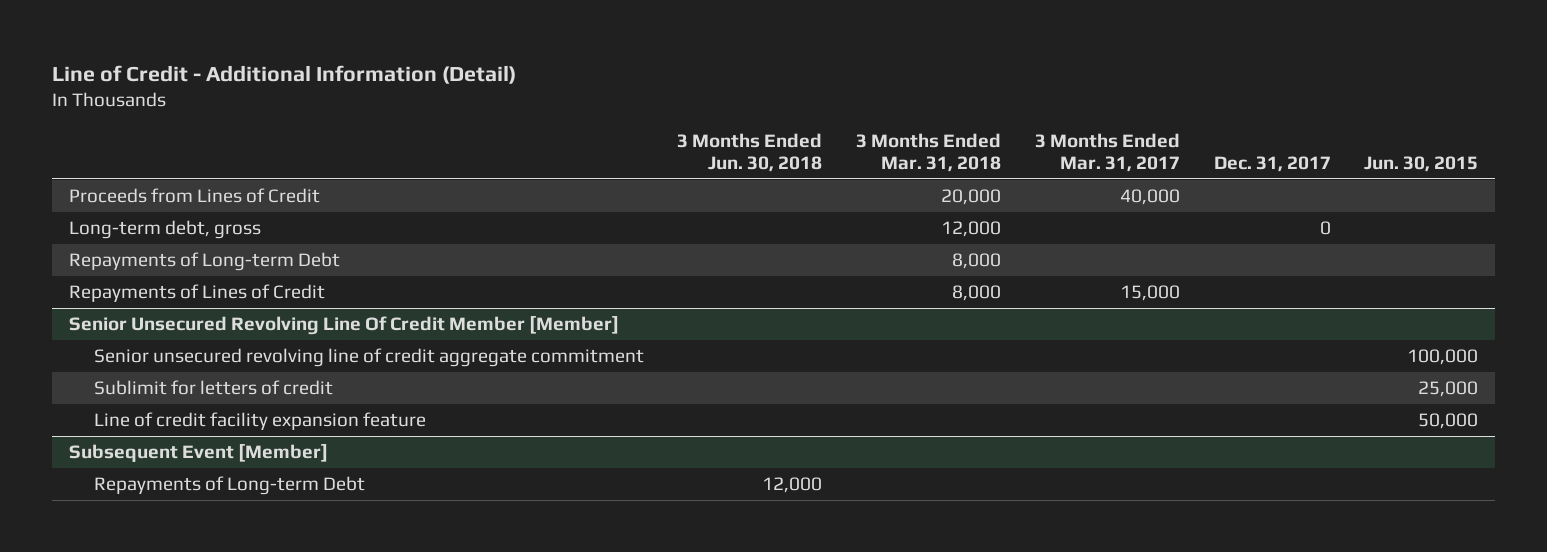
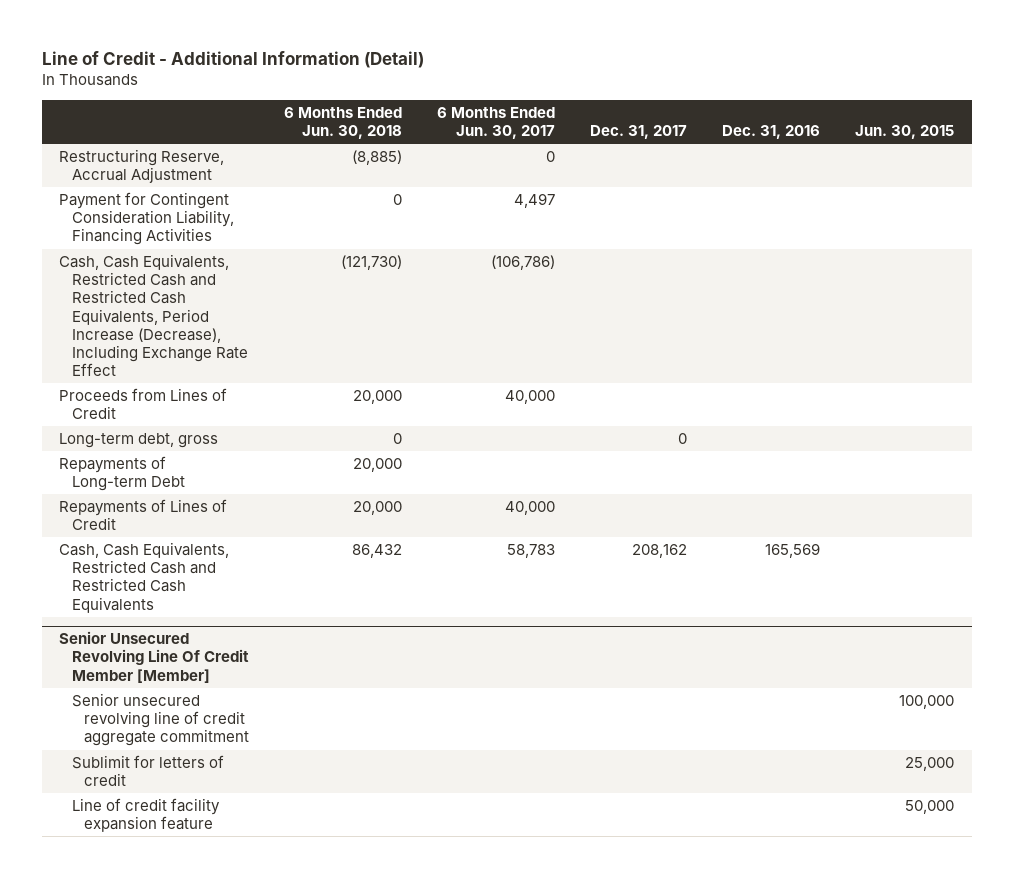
[677,133,823,172] 3 Months Ended Jun. 30, 2018 -> none
[856,133,1002,172] 3 Months Ended Mar. 31, 2018 -> none
[1034,133,1180,172] 3 Months Ended Mar. 31, 2017 -> none
none -> [284,106,403,140] 6 Months Ended Jun. 30, 2018
none -> [437,106,556,140] 6 Months Ended Jun. 30, 2017
none -> [722,125,821,140] Dec. 31, 2016
none -> [59,149,225,184] Restructuring Reserve, Accrual Adjustment
none -> [59,192,234,246] Payment for Contingent Consideration Liability, Financing Activities
none -> [59,254,248,377] Cash, Cash Equivalents, Restricted Cash and Restricted Cash Equivalents, Period Increase (Decrease), Including Exchange Rate Effect
none -> [59,542,230,613] Cash, Cash Equivalents, Restricted Cash and Restricted Cash Equivalents
[68,443,328,462] Subsequent Event [Member] -> none
[93,475,365,495] Repayments of Long-term Debt -> none

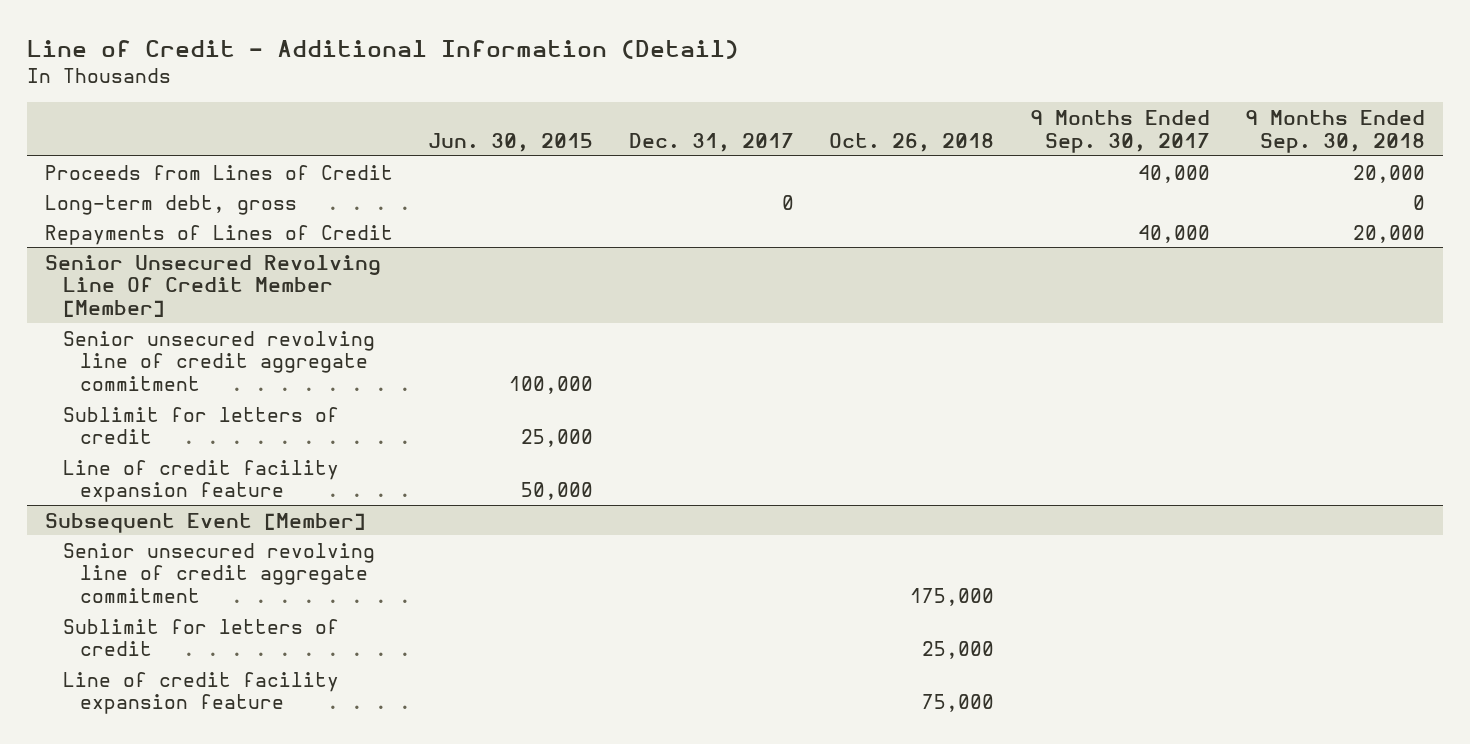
[284,106,403,140] 6 Months Ended Jun. 30, 2018 -> none
[437,106,556,140] 6 Months Ended Jun. 30, 2017 -> none
[722,125,821,140] Dec. 31, 2016 -> none
none -> [829,132,995,152] Oct. 26, 2018
none -> [1029,109,1210,153] 9 Months Ended Sep. 30, 2017
none -> [1245,109,1426,153] 9 Months Ended Sep. 30, 2018
[59,149,225,184] Restructuring Reserve, Accrual Adjustment -> none
[59,192,234,246] Payment for Contingent Consideration Liability, Financing Activities -> none
[59,254,248,377] Cash, Cash Equivalents, Restricted Cash and Restricted Cash Equivalents, Period Increase (Decrease), Including Exchange Rate Effect -> none
[59,456,185,492] Repayments of Long-term Debt -> none
[59,542,230,613] Cash, Cash Equivalents, Restricted Cash and Restricted Cash Equivalents -> none
none -> [44,512,366,533] Subsequent Event [Member]
none -> [62,542,375,604] Senior unsecured revolving line of credit aggregate commitment
none -> [62,618,339,657] Sublimit for letters of credit
none -> [62,671,339,715] Line of credit facility expansion feature

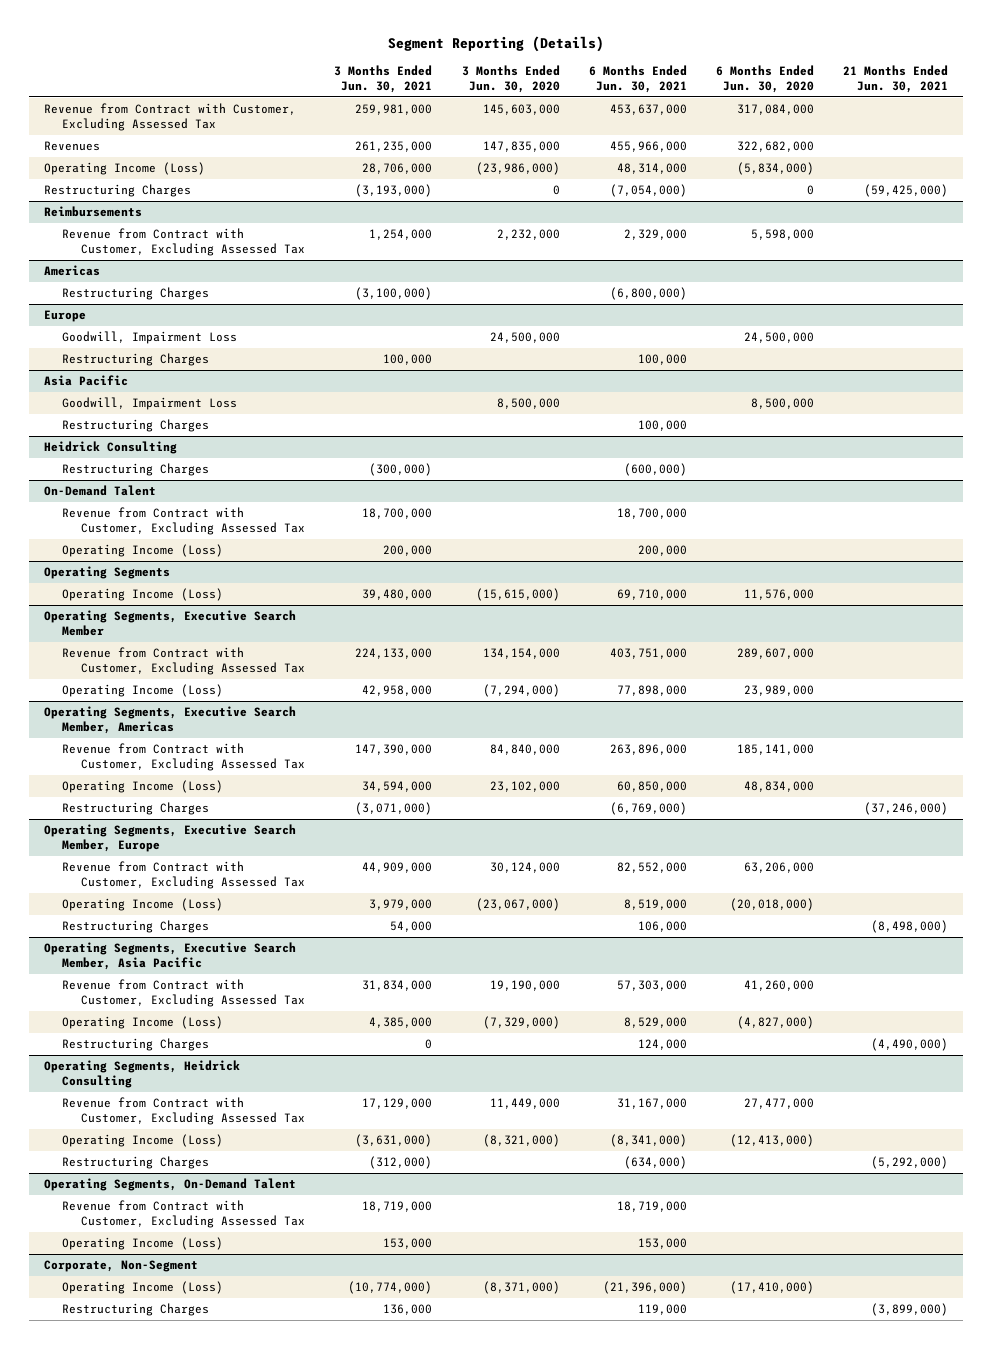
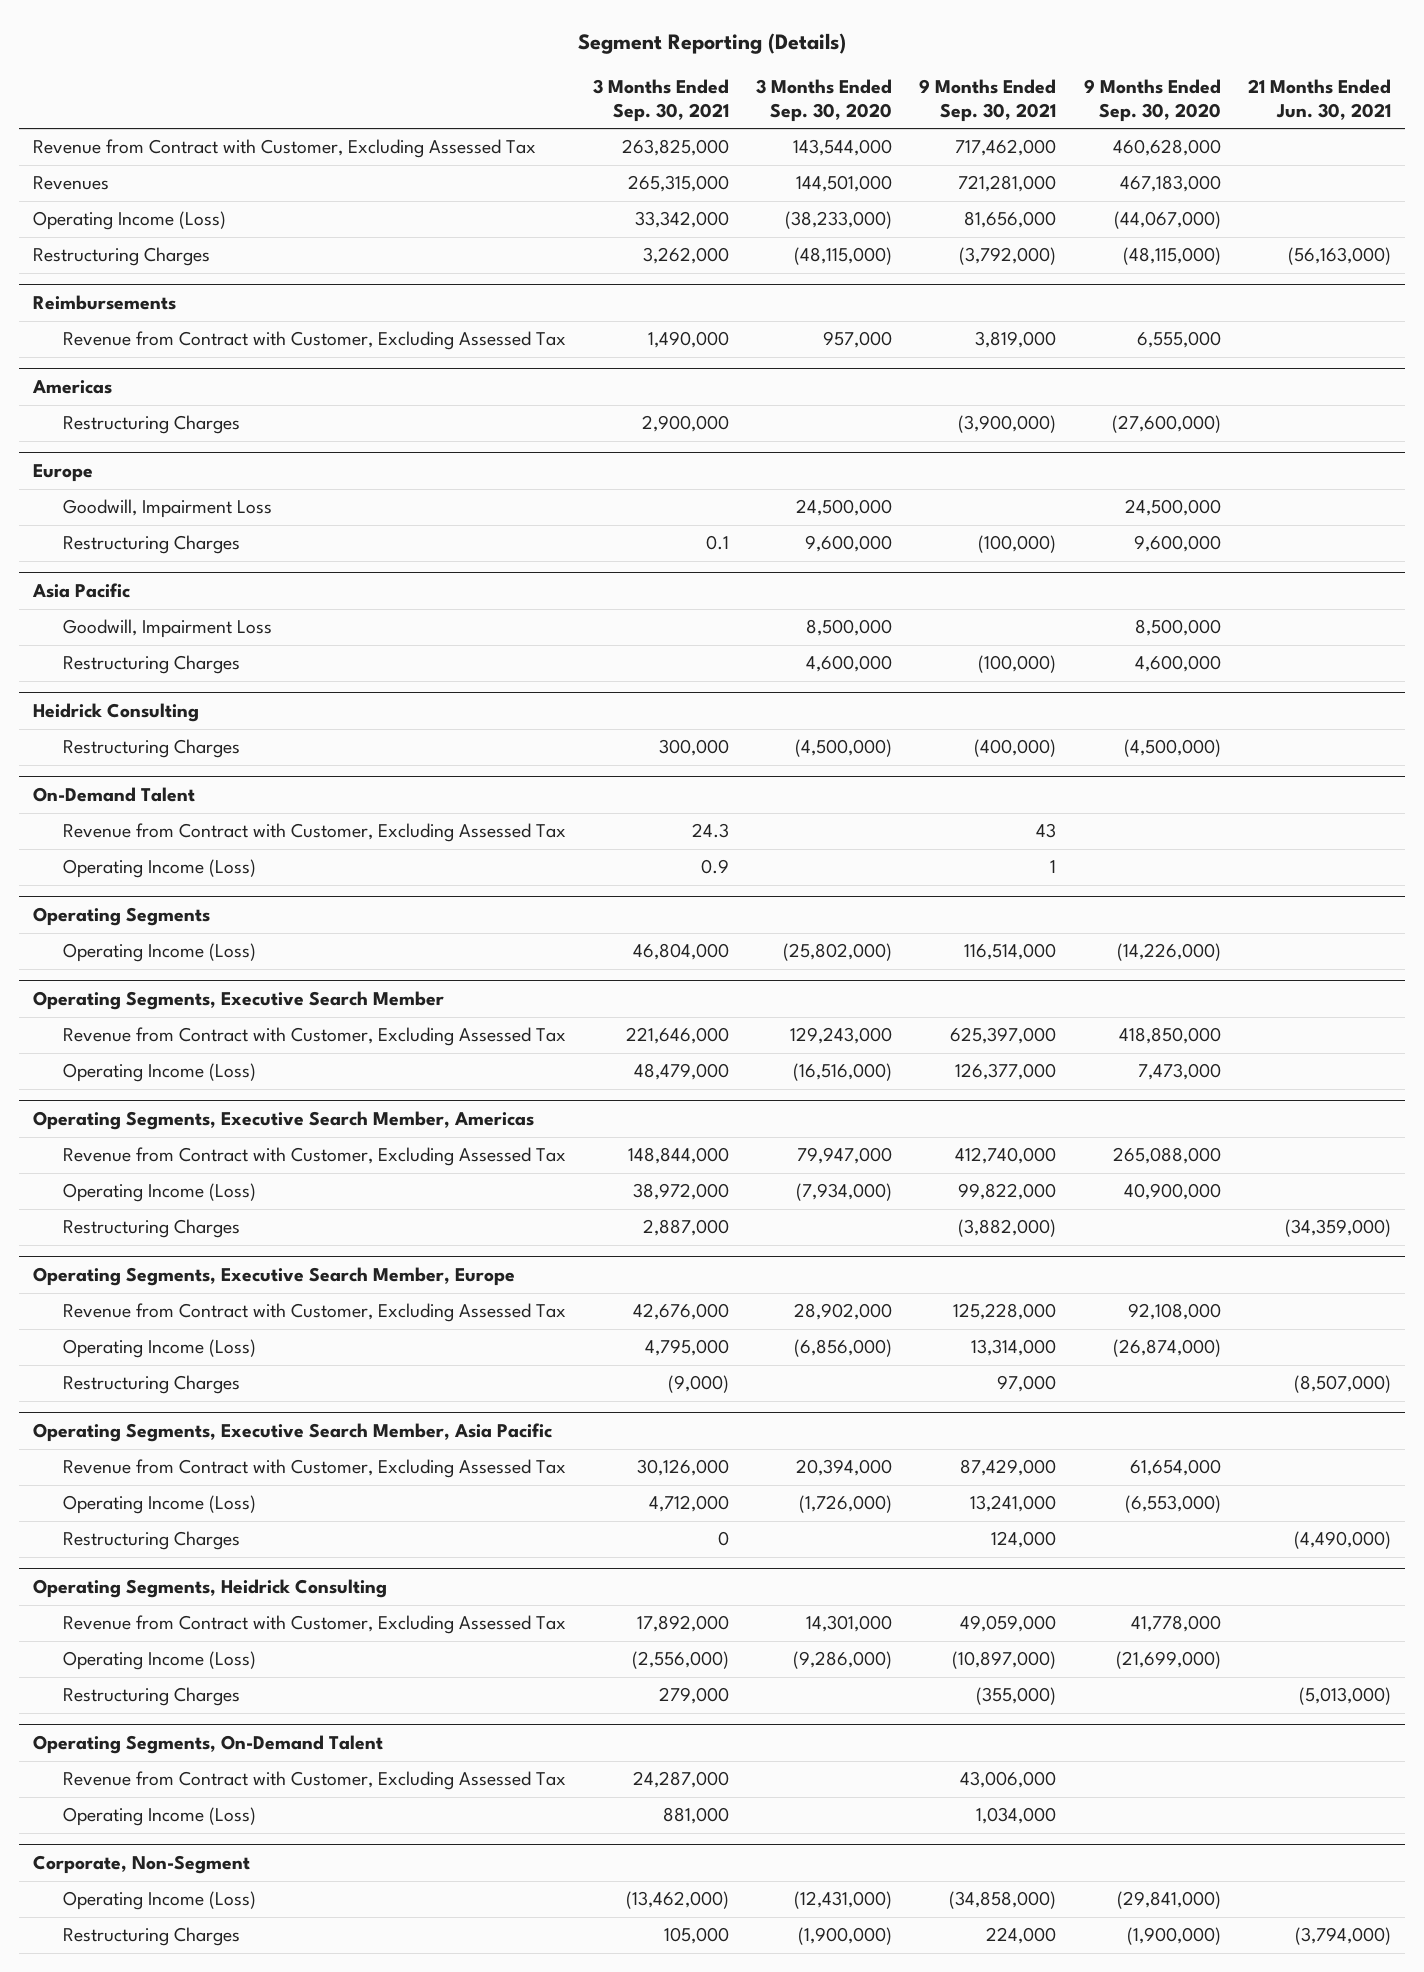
[334,64,433,94] 3 Months Ended Jun. 30, 2021 -> none
[461,64,560,94] 3 Months Ended Jun. 30, 2020 -> none
[588,64,687,94] 6 Months Ended Jun. 30, 2021 -> none
[716,64,815,94] 6 Months Ended Jun. 30, 2020 -> none
none -> [592,78,729,122] 3 Months Ended Sep. 30, 2021
none -> [756,78,893,122] 3 Months Ended Sep. 30, 2020
none -> [919,78,1057,122] 9 Months Ended Sep. 30, 2021
none -> [1083,78,1221,122] 9 Months Ended Sep. 30, 2020
[864,184,949,198] (59,425,000) -> [1287,247,1391,266] (56,163,000)
[864,802,949,816] (37,246,000) -> [1284,1219,1391,1238] (34,359,000)
[871,920,949,934] (8,498,000) -> [1293,1375,1391,1394] (8,507,000)
[871,1156,949,1170] (5,292,000) -> [1298,1687,1391,1706] (5,013,000)
[871,1303,949,1317] (3,899,000) -> [1294,1927,1391,1946] (3,794,000)

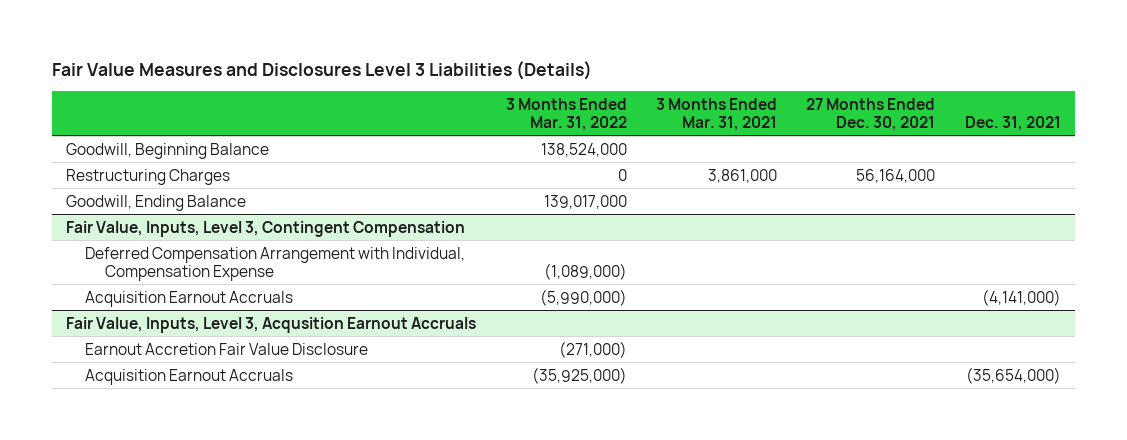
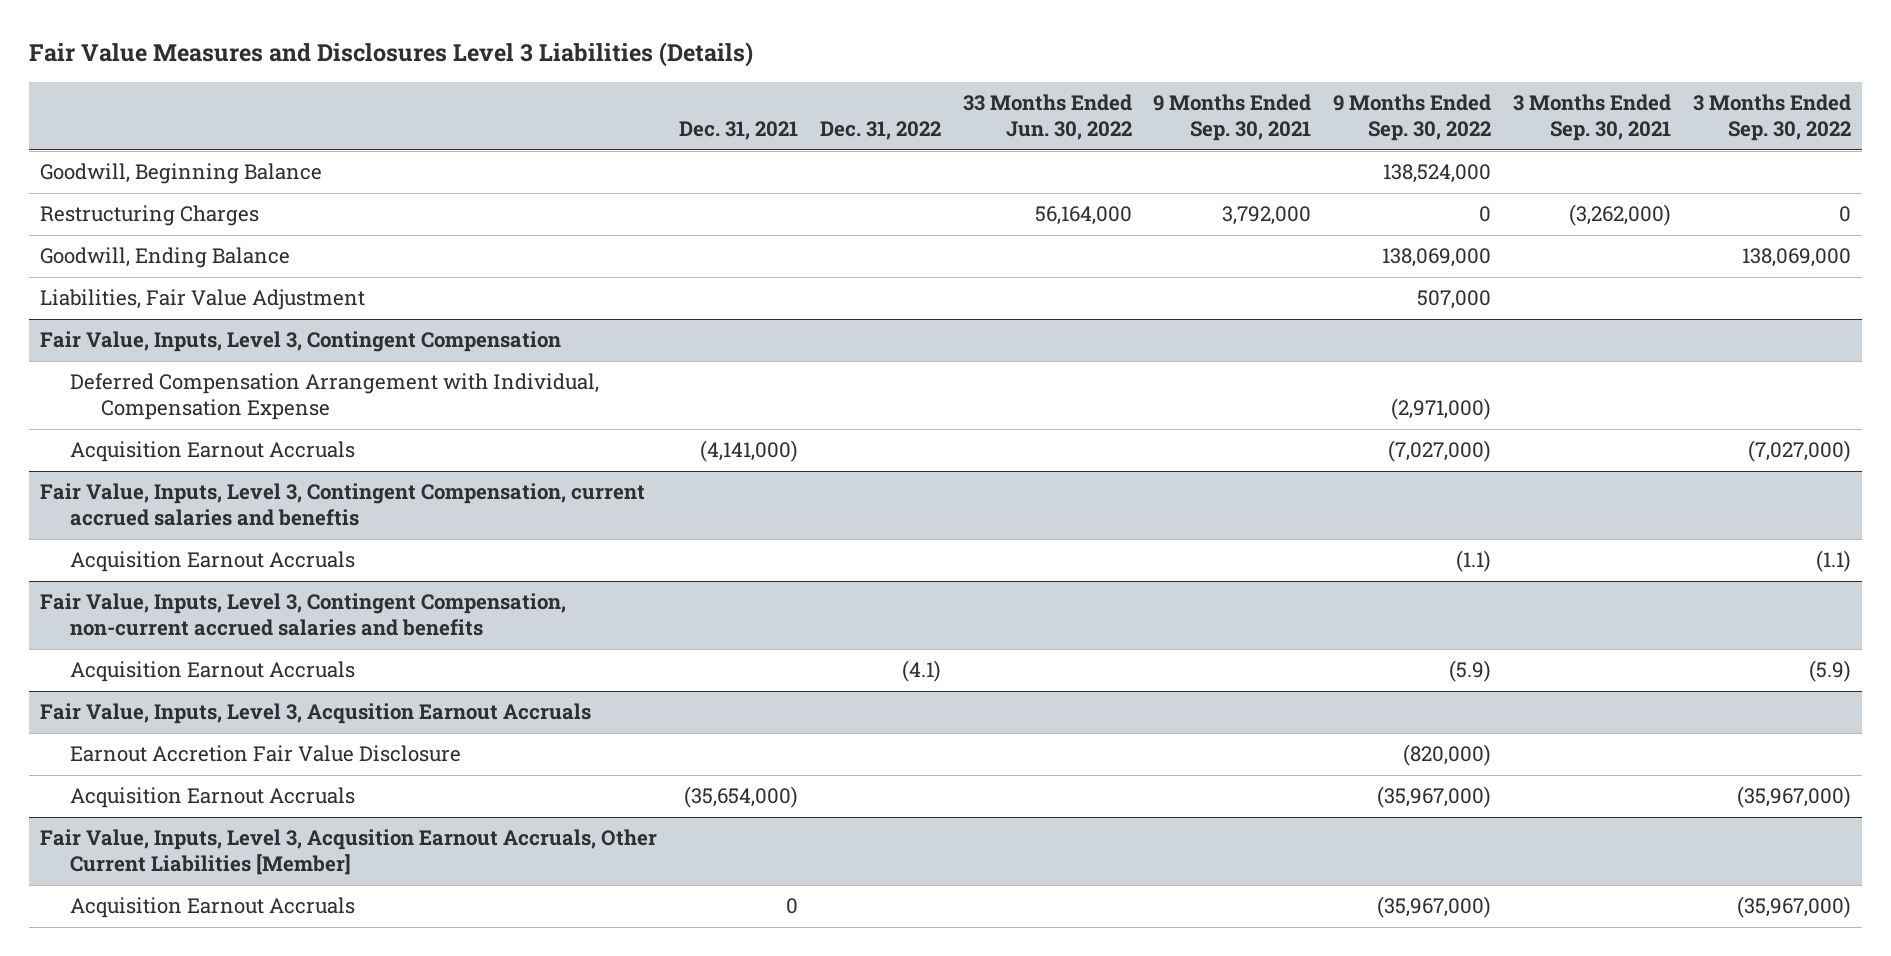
[505,97,627,131] 3 Months Ended Mar. 31, 2022 -> none
[656,97,778,131] 3 Months Ended Mar. 31, 2021 -> none
[806,97,936,131] 27 Months Ended Dec. 30, 2021 -> none
none -> [819,121,941,141] Dec. 31, 2022
none -> [962,94,1132,141] 33 Months Ended Jun. 30, 2022
none -> [1153,94,1312,142] 9 Months Ended Sep. 30, 2021
none -> [1333,94,1492,142] 9 Months Ended Sep. 30, 2022
none -> [1512,94,1671,142] 3 Months Ended Sep. 30, 2021
none -> [1692,94,1851,142] 3 Months Ended Sep. 30, 2022
none -> [40,289,366,311] Liabilities, Fair Value Adjustment
none -> [40,483,646,527] Fair Value, Inputs, Level 3, Contingent Compensation, current accrued salaries and beneftis
none -> [70,551,356,573] Acquisition Earnout Accruals
none -> [40,593,567,637] Fair Value, Inputs, Level 3, Contingent Compensation, non-current accrued salaries and benefits
none -> [70,661,356,683] Acquisition Earnout Accruals
none -> [40,829,658,876] Fair Value, Inputs, Level 3, Acqusition Earnout Accruals, Other Current Liabilities [Member]
none -> [70,897,356,919] Acquisition Earnout Accruals

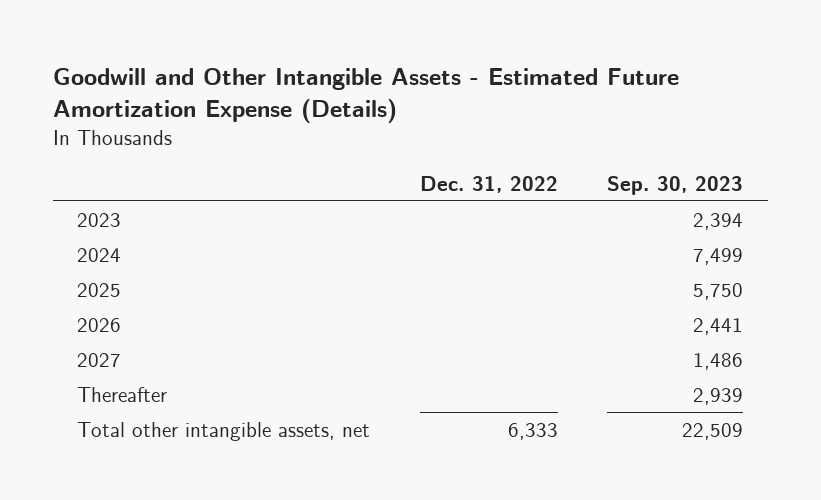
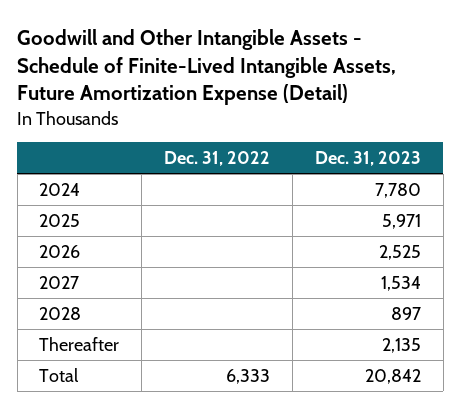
[52,67,679,124] Goodwill and Other Intangible Assets - Estimated Future Amortization Expense (Details) -> [17,28,397,106] Goodwill and Other Intangible Assets - Schedule of Finite-Lived Intangible Assets, Future Amortization Expense (Detail)
[607,175,744,195] Sep. 30, 2023 -> none
none -> [314,151,421,167] Dec. 31, 2023
[77,212,122,227] 2023 -> none
none -> [39,306,82,320] 2028
[77,421,371,441] Total other intangible assets, net -> [39,367,80,382] Total

